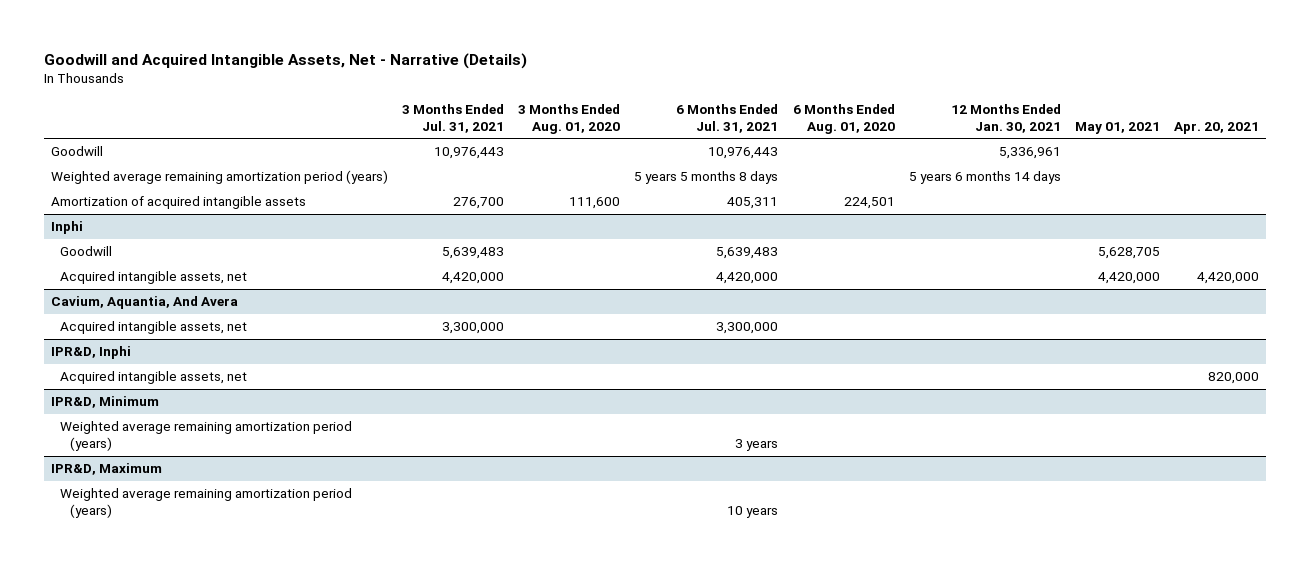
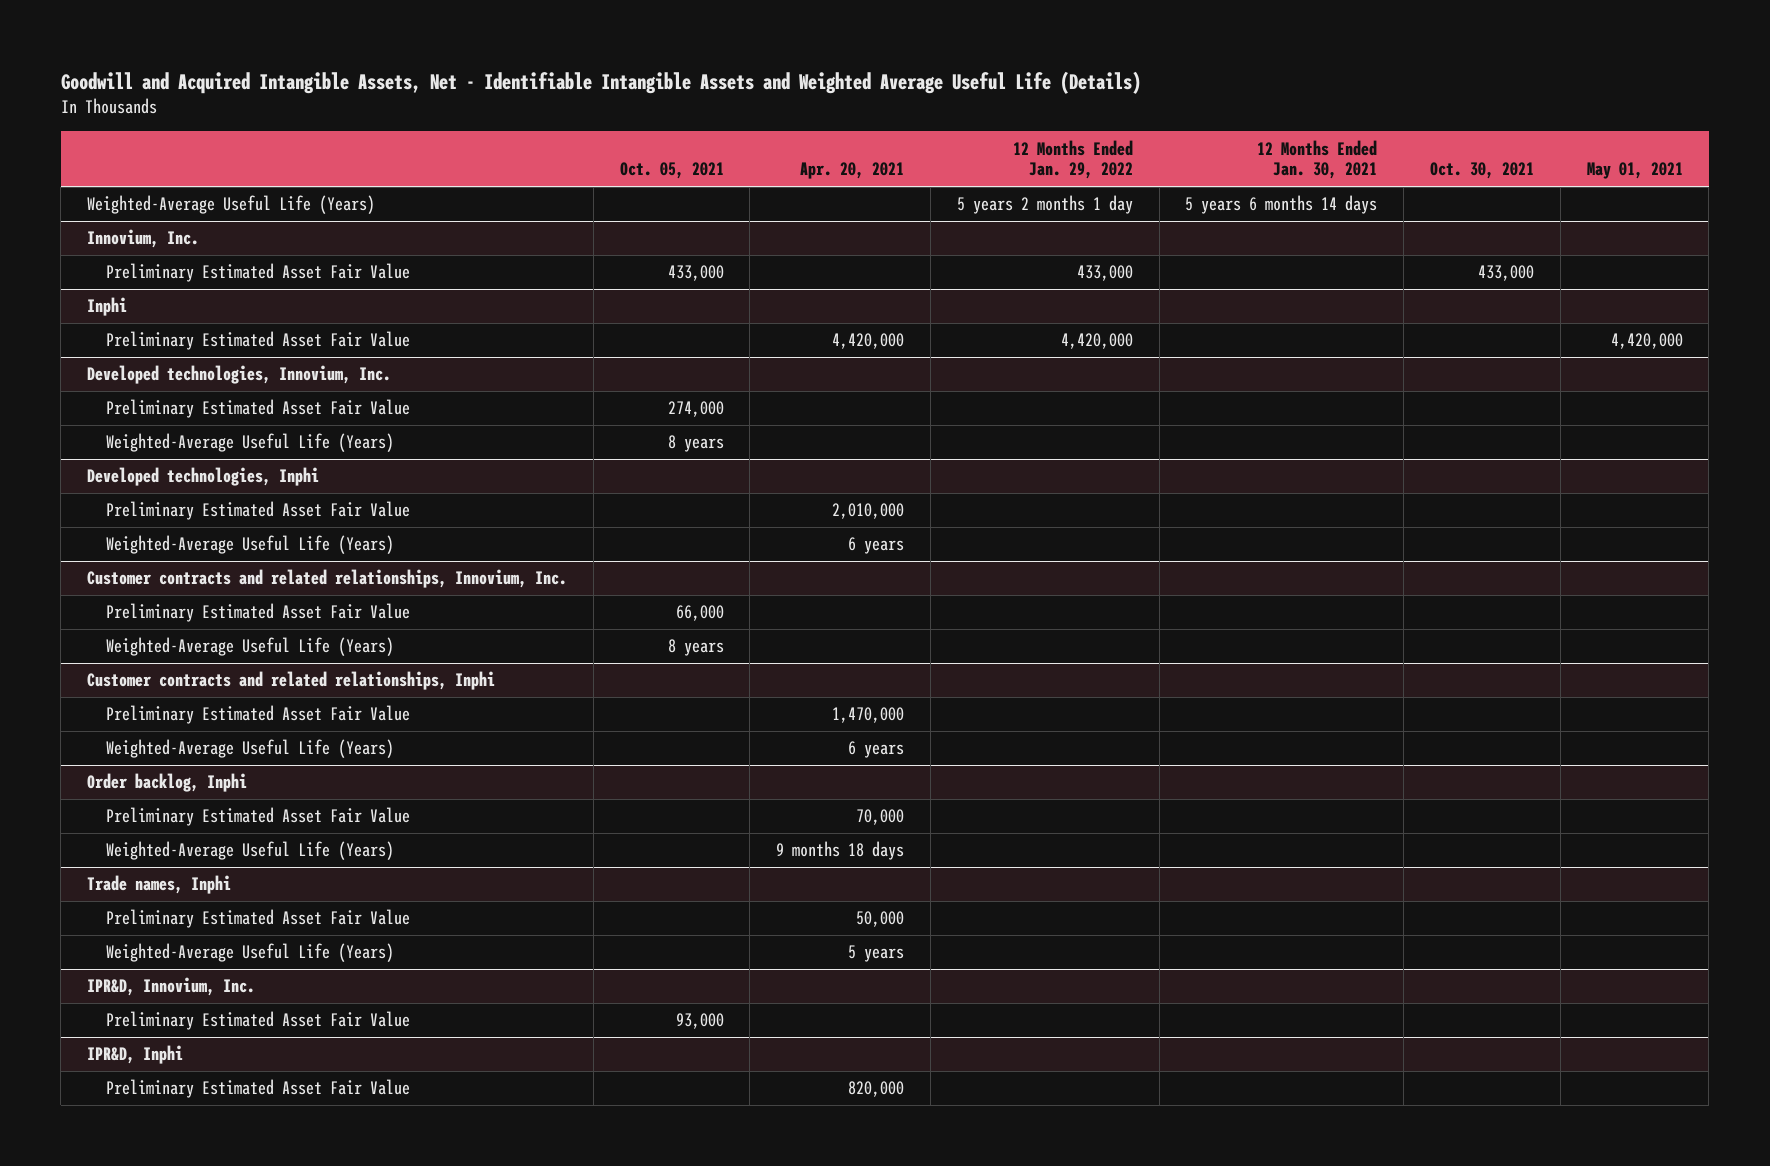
[43,52,527,69] Goodwill and Acquired Intangible Assets, Net - Narrative (Details) -> [60,70,1141,94] Goodwill and Acquired Intangible Assets, Net - Identifiable Intangible Assets and Weighted Average Useful Life (Details)
[402,103,505,133] 3 Months Ended Jul. 31, 2021 -> none
[518,103,621,134] 3 Months Ended Aug. 01, 2020 -> none
[676,103,779,133] 6 Months Ended Jul. 31, 2021 -> none
[792,103,895,134] 6 Months Ended Aug. 01, 2020 -> none
none -> [619,162,724,180] Oct. 05, 2021
none -> [1012,139,1133,180] 12 Months Ended Jan. 29, 2022
none -> [1429,162,1534,180] Oct. 30, 2021
[50,146,103,157] Goodwill -> none
[50,196,306,210] Amortization of acquired intangible assets -> none
[50,170,388,185] Weighted average remaining amortization period (years) -> [87,195,376,215] Weighted-Average Useful Life (Years)
none -> [87,229,200,249] Innovium, Inc.
none -> [105,263,410,283] Preliminary Estimated Asset Fair Value
[60,246,113,257] Goodwill -> none
[50,296,238,310] Cavium, Aquantia, And Avera -> none
[60,321,248,335] Acquired intangible assets, net -> none
[60,271,248,285] Acquired intangible assets, net -> [105,331,410,351] Preliminary Estimated Asset Fair Value
none -> [87,365,392,385] Developed technologies, Innovium, Inc.
none -> [105,399,410,419] Preliminary Estimated Asset Fair Value
none -> [105,433,394,453] Weighted-Average Useful Life (Years)
none -> [87,467,320,487] Developed technologies, Inphi
none -> [105,501,410,521] Preliminary Estimated Asset Fair Value
none -> [105,535,394,555] Weighted-Average Useful Life (Years)
none -> [87,569,568,589] Customer contracts and related relationships, Innovium, Inc.
none -> [105,603,410,623] Preliminary Estimated Asset Fair Value
none -> [105,637,394,657] Weighted-Average Useful Life (Years)
none -> [87,671,496,691] Customer contracts and related relationships, Inphi
none -> [105,705,410,725] Preliminary Estimated Asset Fair Value
none -> [105,739,394,759] Weighted-Average Useful Life (Years)
none -> [87,773,248,793] Order backlog, Inphi
none -> [105,807,410,827] Preliminary Estimated Asset Fair Value
none -> [105,841,394,861] Weighted-Average Useful Life (Years)
none -> [87,875,232,895] Trade names, Inphi
none -> [105,909,410,929] Preliminary Estimated Asset Fair Value
none -> [105,943,394,963] Weighted-Average Useful Life (Years)
none -> [87,977,256,997] IPR&D, Innovium, Inc.
none -> [105,1011,410,1031] Preliminary Estimated Asset Fair Value
[50,396,159,409] IPR&D, Minimum -> none
[60,421,353,452] Weighted average remaining amortization period (years) -> none
[50,463,162,476] IPR&D, Maximum -> none
[60,488,353,519] Weighted average remaining amortization period (years) -> none
[60,371,248,385] Acquired intangible assets, net -> [105,1079,410,1099] Preliminary Estimated Asset Fair Value

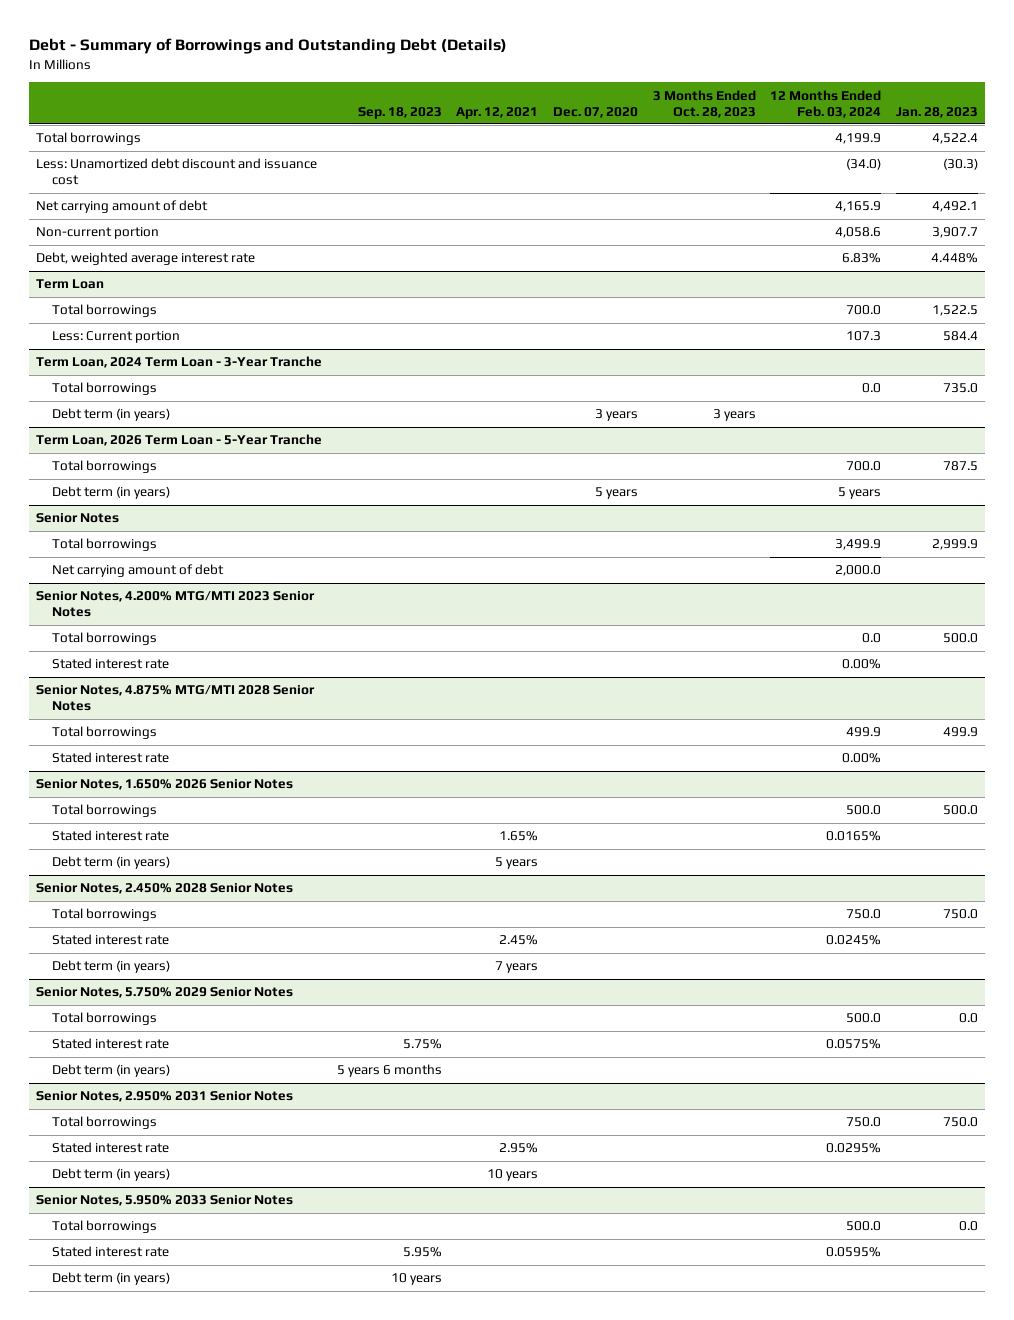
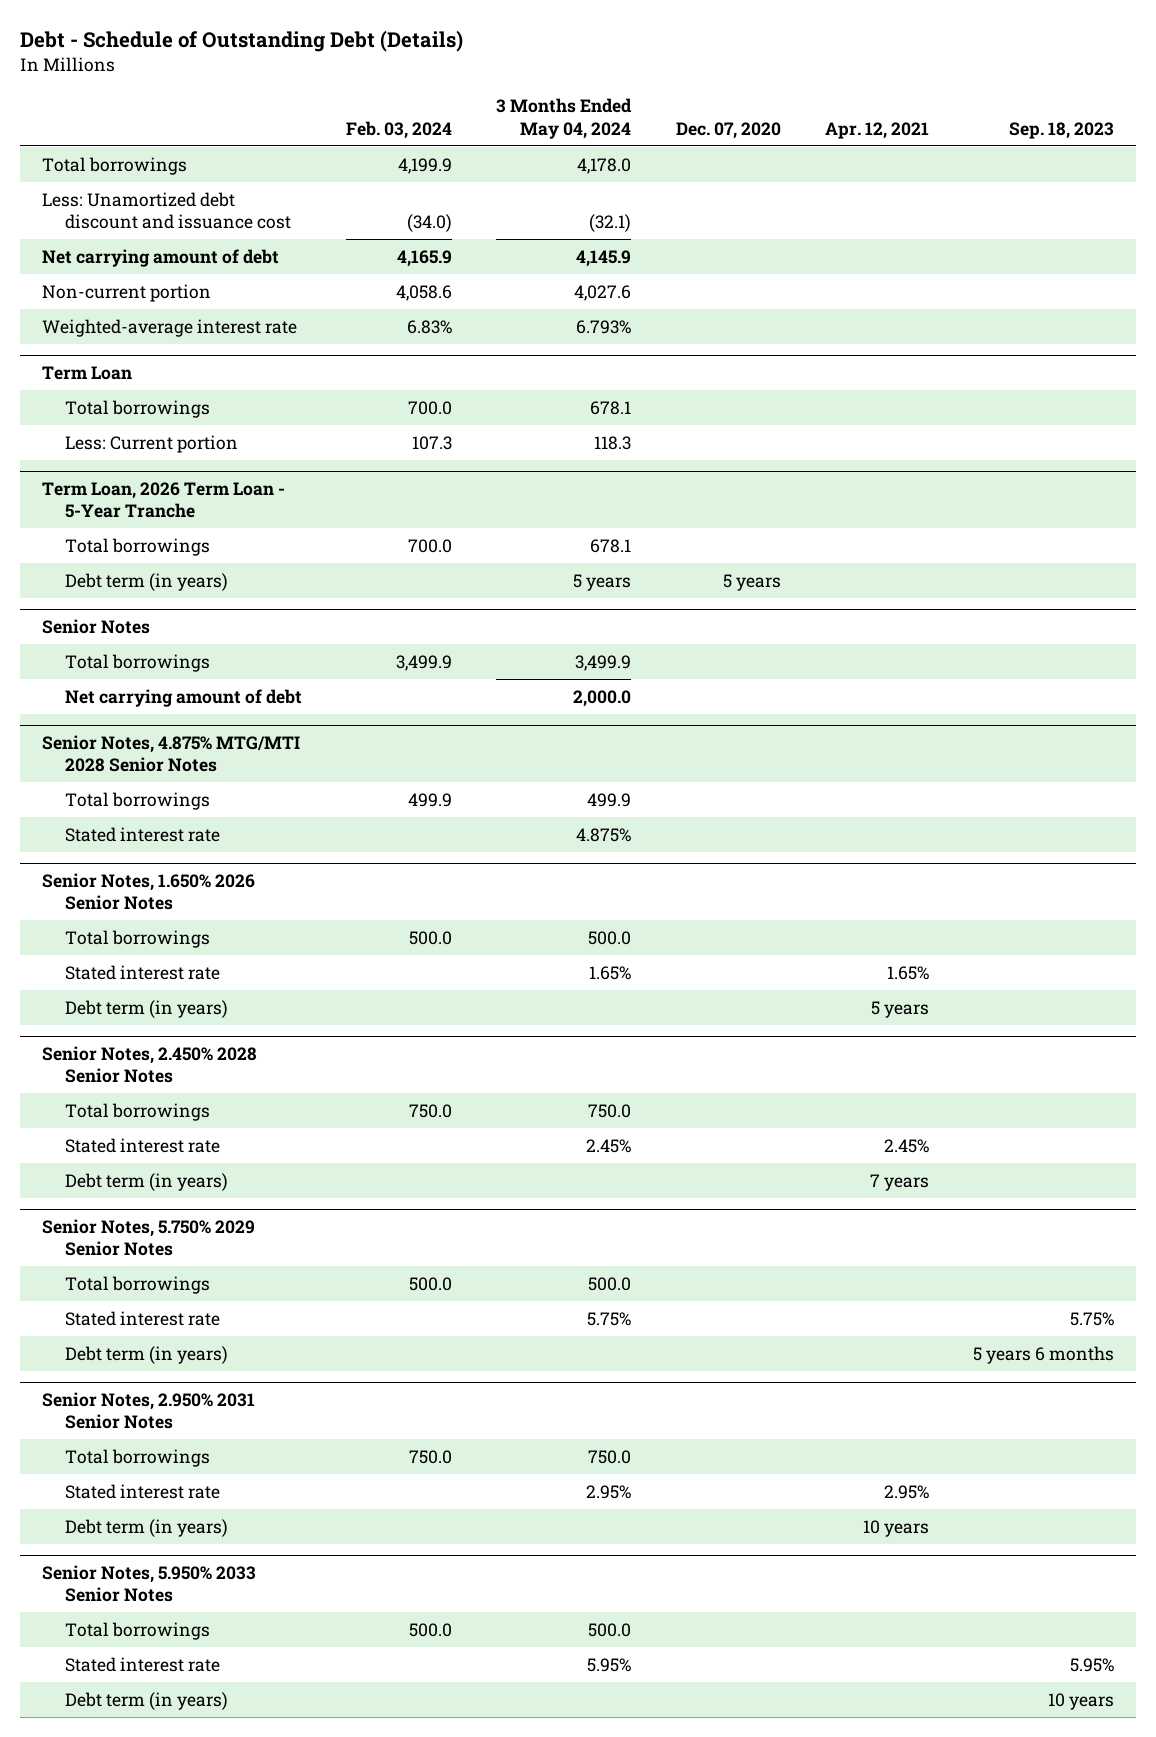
[28,38,507,55] Debt - Summary of Borrowings and Outstanding Debt (Details) -> [19,30,463,53] Debt - Schedule of Outstanding Debt (Details)
[652,89,756,118] 3 Months Ended Oct. 28, 2023 -> none
[770,89,882,118] 12 Months Ended Feb. 03, 2024 -> none
[895,106,978,118] Jan. 28, 2023 -> none
none -> [346,120,453,139] Feb. 03, 2024
none -> [496,98,633,139] 3 Months Ended May 04, 2024
[36,252,256,266] Debt, weighted average interest rate -> [41,318,297,337] Weighted-average interest rate
[36,356,323,369] Term Loan, 2024 Term Loan - 3-Year Tranche -> none
[52,382,158,396] Total borrowings -> none
[52,408,171,422] Debt term (in years) -> none
[36,591,316,618] Senior Notes, 4.200% MTG/MTI 2023 Senior Notes -> none
[52,632,158,646] Total borrowings -> none
[52,658,170,670] Stated interest rate -> none

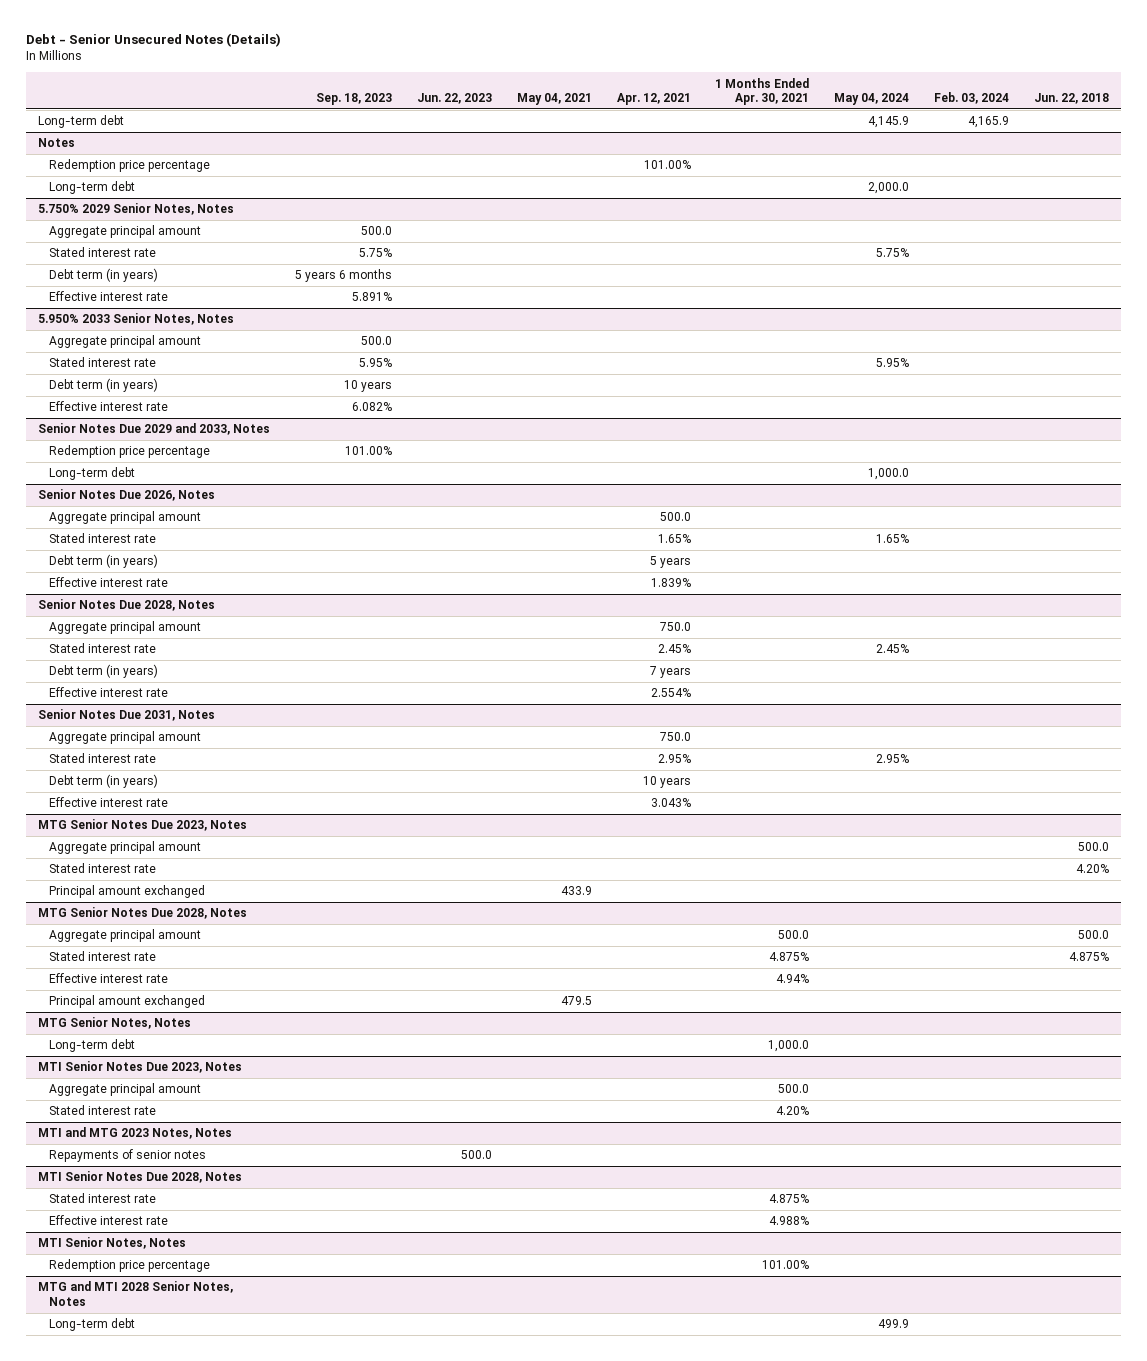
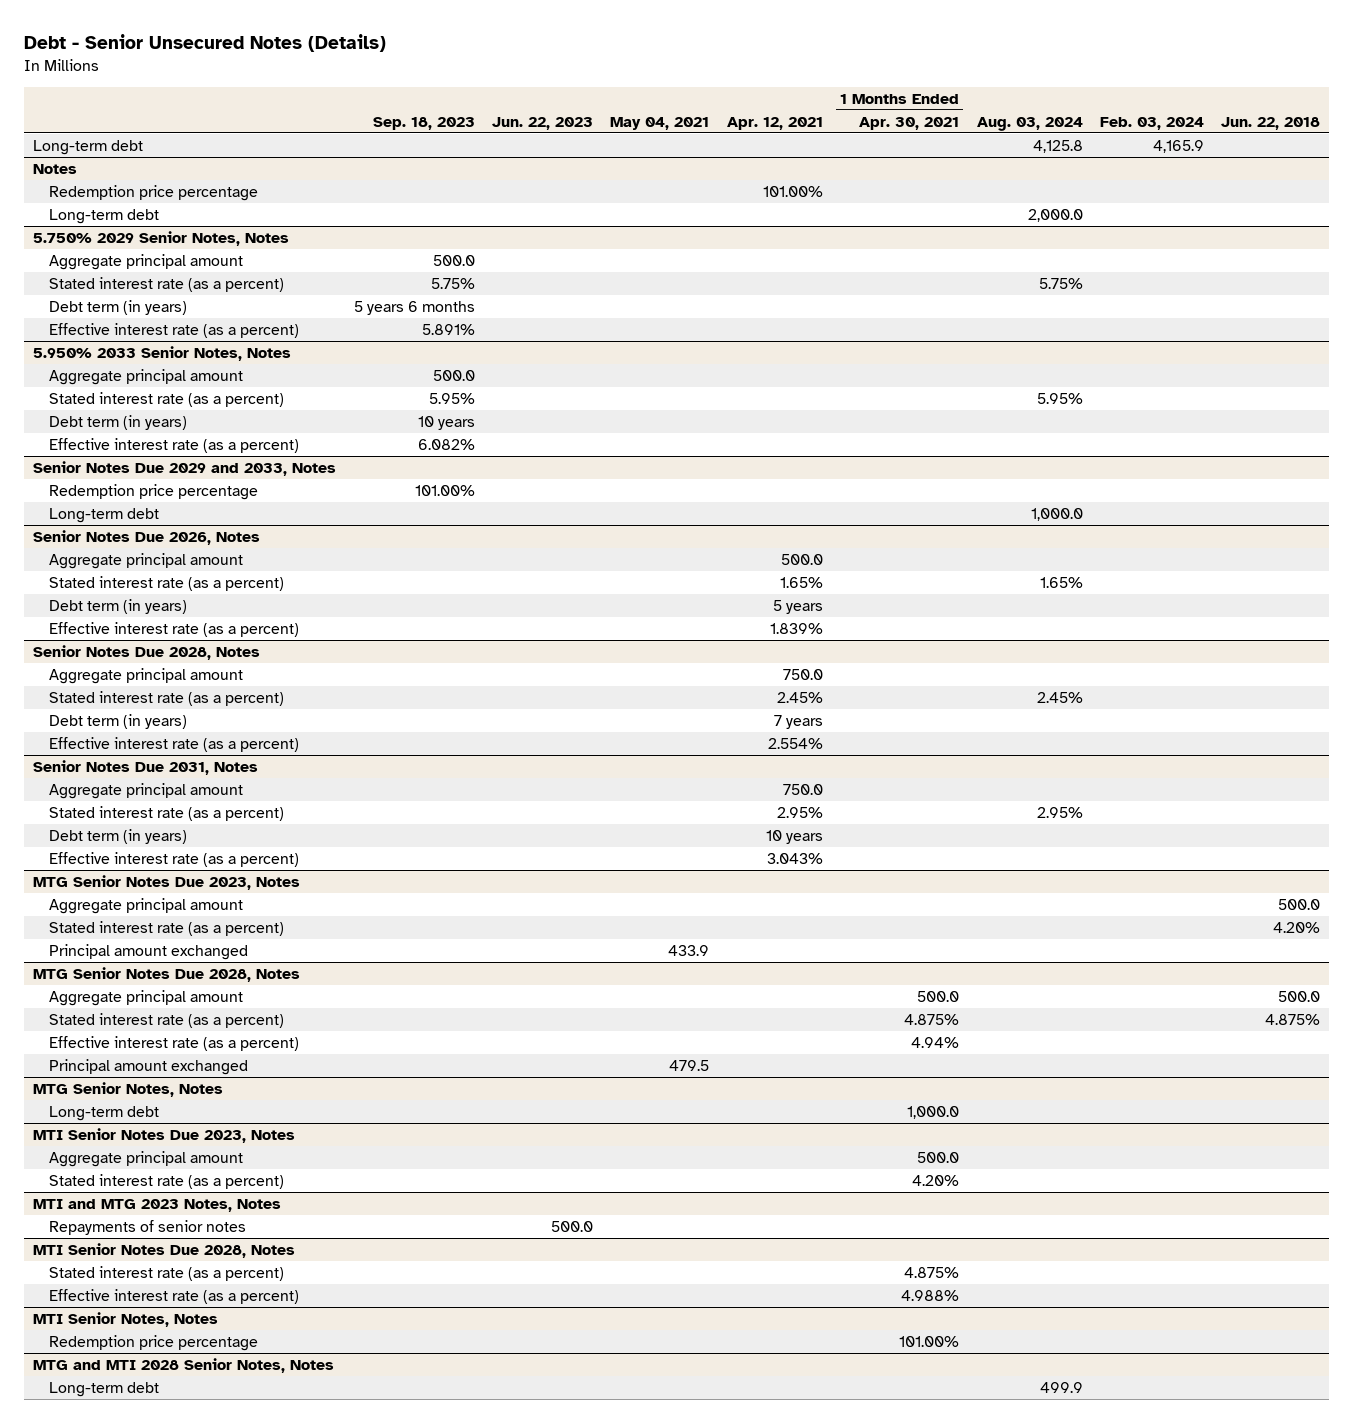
[834,93,910,106] May 04, 2024 -> none
none -> [976,116,1083,131] Aug. 03, 2024
[48,247,156,258] Stated interest rate -> [48,276,284,292] Stated interest rate (as a percent)
[48,291,168,302] Effective interest rate -> [48,322,299,338] Effective interest rate (as a percent)
[48,357,156,368] Stated interest rate -> [48,391,284,407] Stated interest rate (as a percent)
[48,401,168,412] Effective interest rate -> [48,437,299,453] Effective interest rate (as a percent)
[48,533,156,544] Stated interest rate -> [48,575,284,591] Stated interest rate (as a percent)
[48,577,168,588] Effective interest rate -> [48,621,299,637] Effective interest rate (as a percent)
[48,643,156,654] Stated interest rate -> [48,690,284,706] Stated interest rate (as a percent)
[48,687,168,698] Effective interest rate -> [48,736,299,752] Effective interest rate (as a percent)
[48,753,156,764] Stated interest rate -> [48,805,284,821] Stated interest rate (as a percent)
[48,797,168,808] Effective interest rate -> [48,851,299,867] Effective interest rate (as a percent)
[48,863,156,874] Stated interest rate -> [48,920,284,936] Stated interest rate (as a percent)
[48,951,156,962] Stated interest rate -> [48,1012,284,1028] Stated interest rate (as a percent)
[48,973,168,984] Effective interest rate -> [48,1035,299,1051] Effective interest rate (as a percent)
[48,1105,156,1116] Stated interest rate -> [48,1173,284,1189] Stated interest rate (as a percent)
[48,1193,156,1204] Stated interest rate -> [48,1265,284,1281] Stated interest rate (as a percent)
[48,1215,168,1226] Effective interest rate -> [48,1288,299,1304] Effective interest rate (as a percent)

